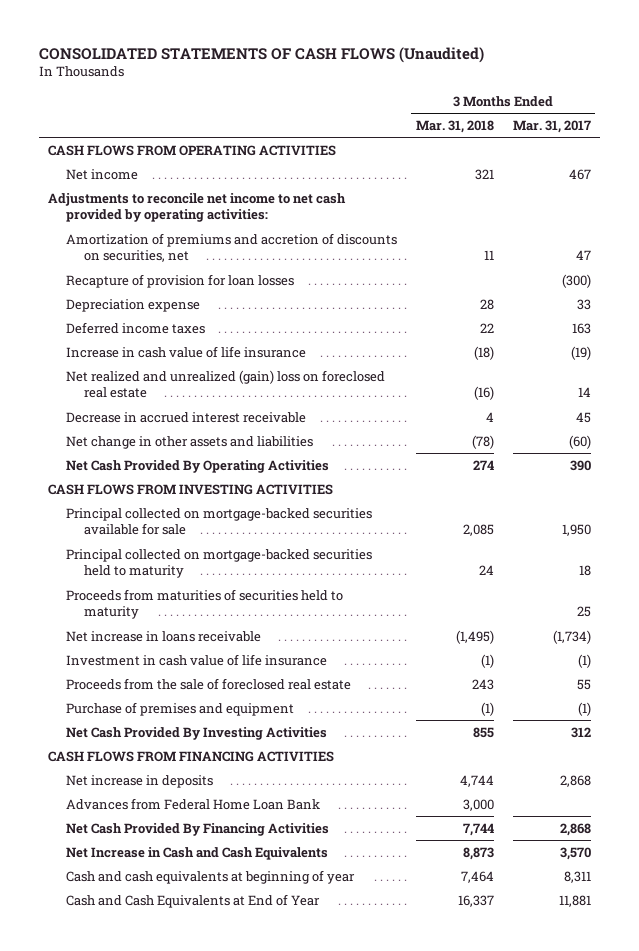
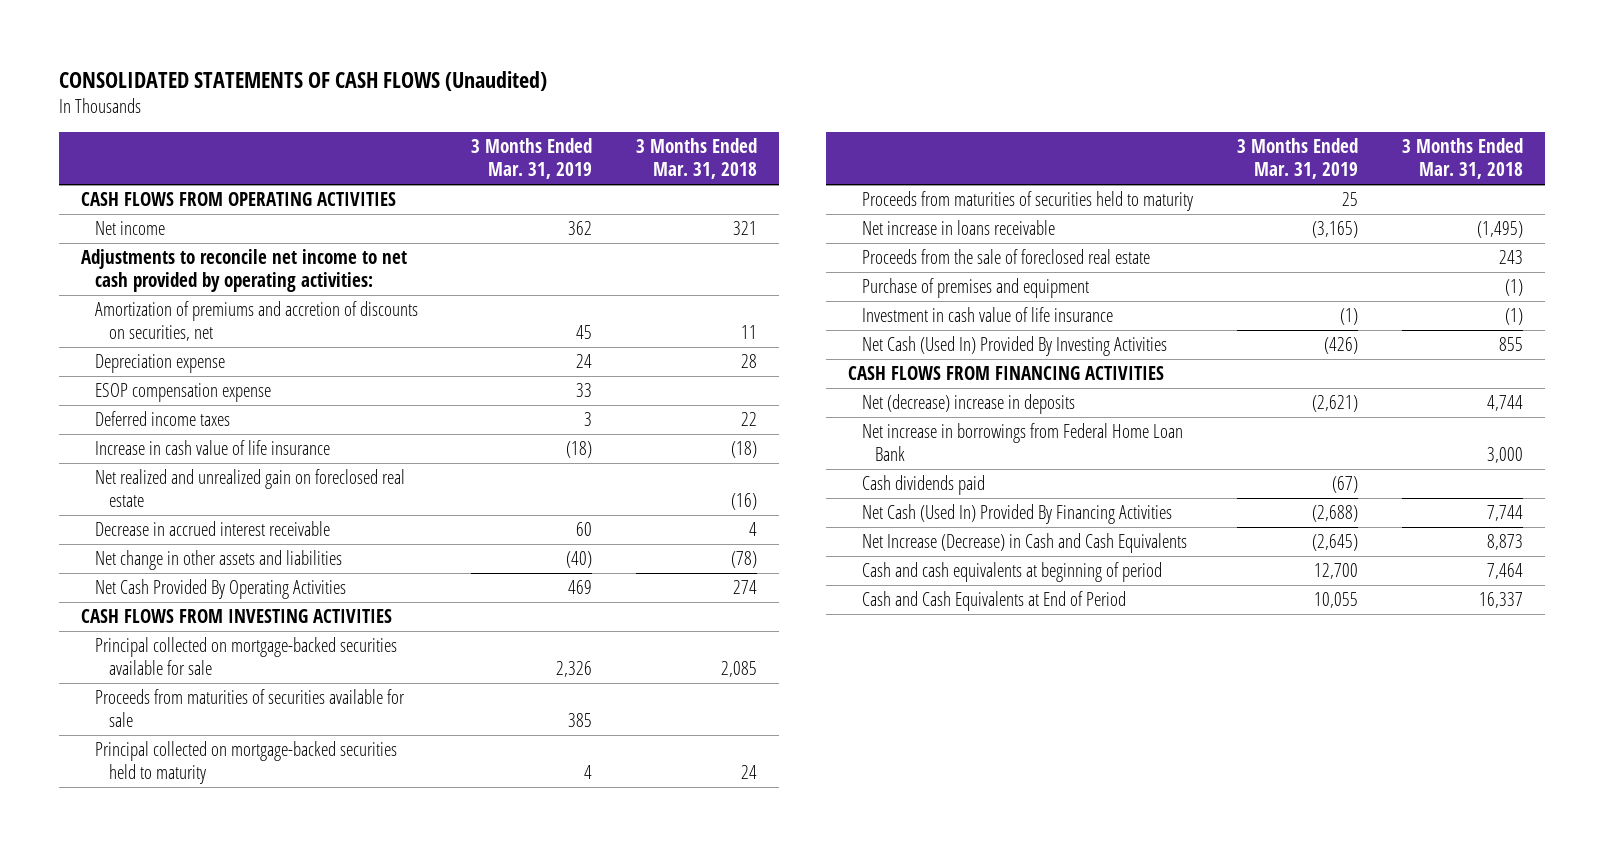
[512,119,591,133] Mar. 31, 2017 -> none
none -> [470,138,592,180] 3 Months Ended Mar. 31, 2019
[66,273,295,288] Recapture of provision for loan losses -> none
none -> [95,383,272,403] ESOP compensation expense
[66,369,386,399] Net realized and unrealized (gain) loss on foreclosed real estate -> [95,469,406,508] Net realized and unrealized gain on foreclosed real estate
none -> [95,689,406,728] Proceeds from maturities of securities available for sale
[66,653,328,666] Investment in cash value of life insurance -> [861,307,1113,323] Investment in cash value of life insurance
[66,726,328,740] Net Cash Provided By Investing Activities -> [861,336,1167,357] Net Cash (Used In) Provided By Investing Activities
[66,774,214,788] Net increase in deposits -> [861,394,1075,415] Net (decrease) increase in deposits
[66,797,321,810] Advances from Federal Home Loan Bank -> [861,423,1183,462] Net increase in borrowings from Federal Home Loan Bank
none -> [861,475,985,496] Cash dividends paid
[66,822,330,836] Net Cash Provided By Financing Activities -> [861,504,1172,525] Net Cash (Used In) Provided By Financing Activities
[66,846,329,860] Net Increase in Cash and Cash Equivalents -> [861,533,1187,554] Net Increase (Decrease) in Cash and Cash Equivalents
[66,869,356,884] Cash and cash equivalents at beginning of year -> [861,562,1162,583] Cash and cash equivalents at beginning of period
[66,893,321,908] Cash and Cash Equivalents at End of Year -> [861,591,1126,612] Cash and Cash Equivalents at End of Period

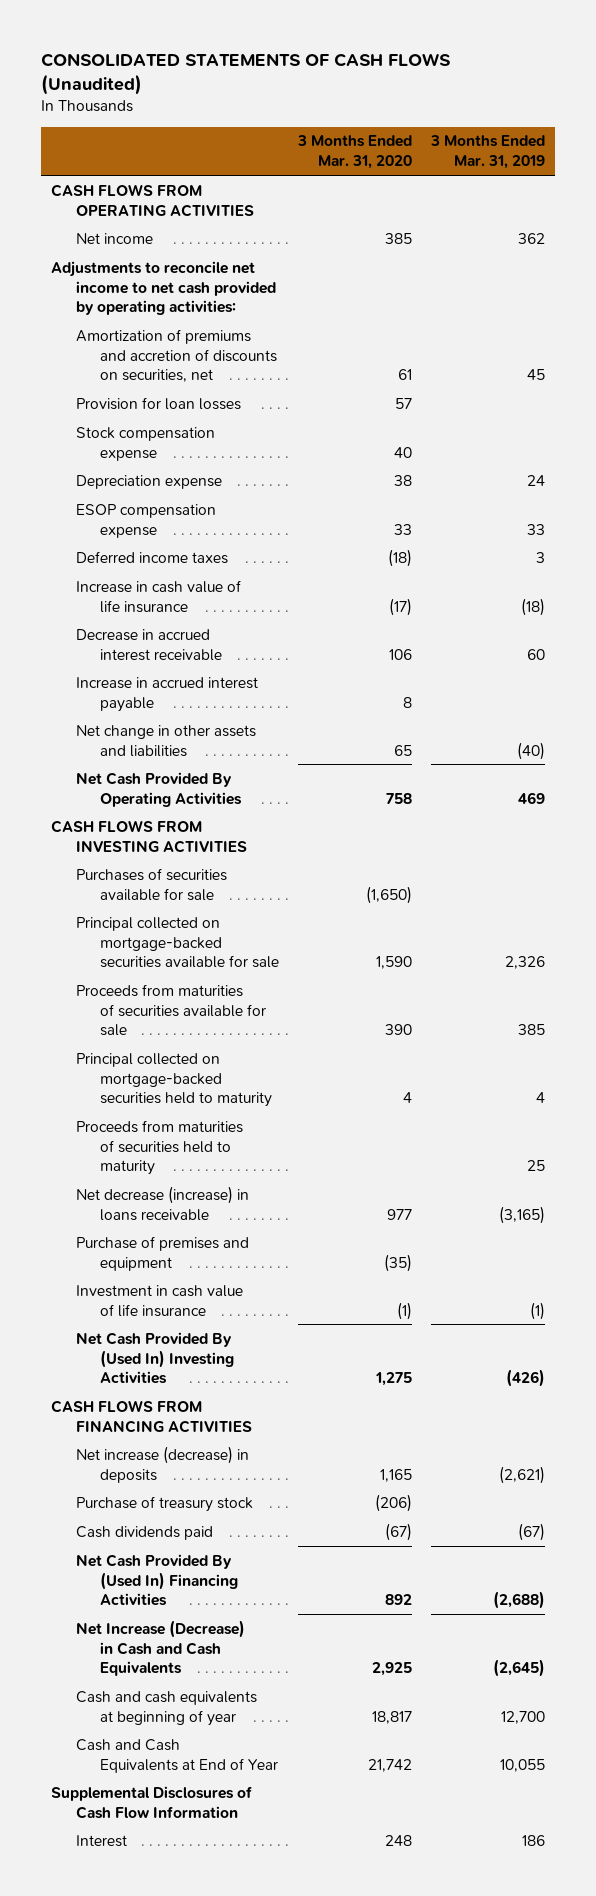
[635,138,757,180] 3 Months Ended Mar. 31, 2018 -> none
none -> [297,135,413,170] 3 Months Ended Mar. 31, 2020
none -> [75,396,241,410] Provision for loan losses
none -> [75,426,215,461] Stock compensation expense
[95,469,406,508] Net realized and unrealized gain on foreclosed real estate -> none
none -> [75,676,258,712] Increase in accrued interest payable
none -> [75,867,227,901] Purchases of securities available for sale
[861,249,1150,265] Proceeds from the sale of foreclosed real estate -> none
[861,220,1055,236] Net increase in loans receivable -> [75,1185,249,1221] Net decrease (increase) in loans receivable
[861,336,1167,357] Net Cash (Used In) Provided By Investing Activities -> [75,1331,235,1385] Net Cash Provided By (Used In) Investing Activities
[861,423,1183,462] Net increase in borrowings from Federal Home Loan Bank -> none
[861,394,1075,415] Net (decrease) increase in deposits -> [75,1445,249,1483] Net increase (decrease) in deposits
none -> [75,1495,253,1512] Purchase of treasury stock
[861,504,1172,525] Net Cash (Used In) Provided By Financing Activities -> [75,1553,239,1607] Net Cash Provided By (Used In) Financing Activities
[861,562,1162,583] Cash and cash equivalents at beginning of period -> [75,1690,257,1726] Cash and cash equivalents at beginning of year
[861,591,1126,612] Cash and Cash Equivalents at End of Period -> [75,1738,279,1773] Cash and Cash Equivalents at End of Year
none -> [50,1785,252,1819] Supplemental Disclosures of Cash Flow Information
none -> [75,1834,127,1847] Interest

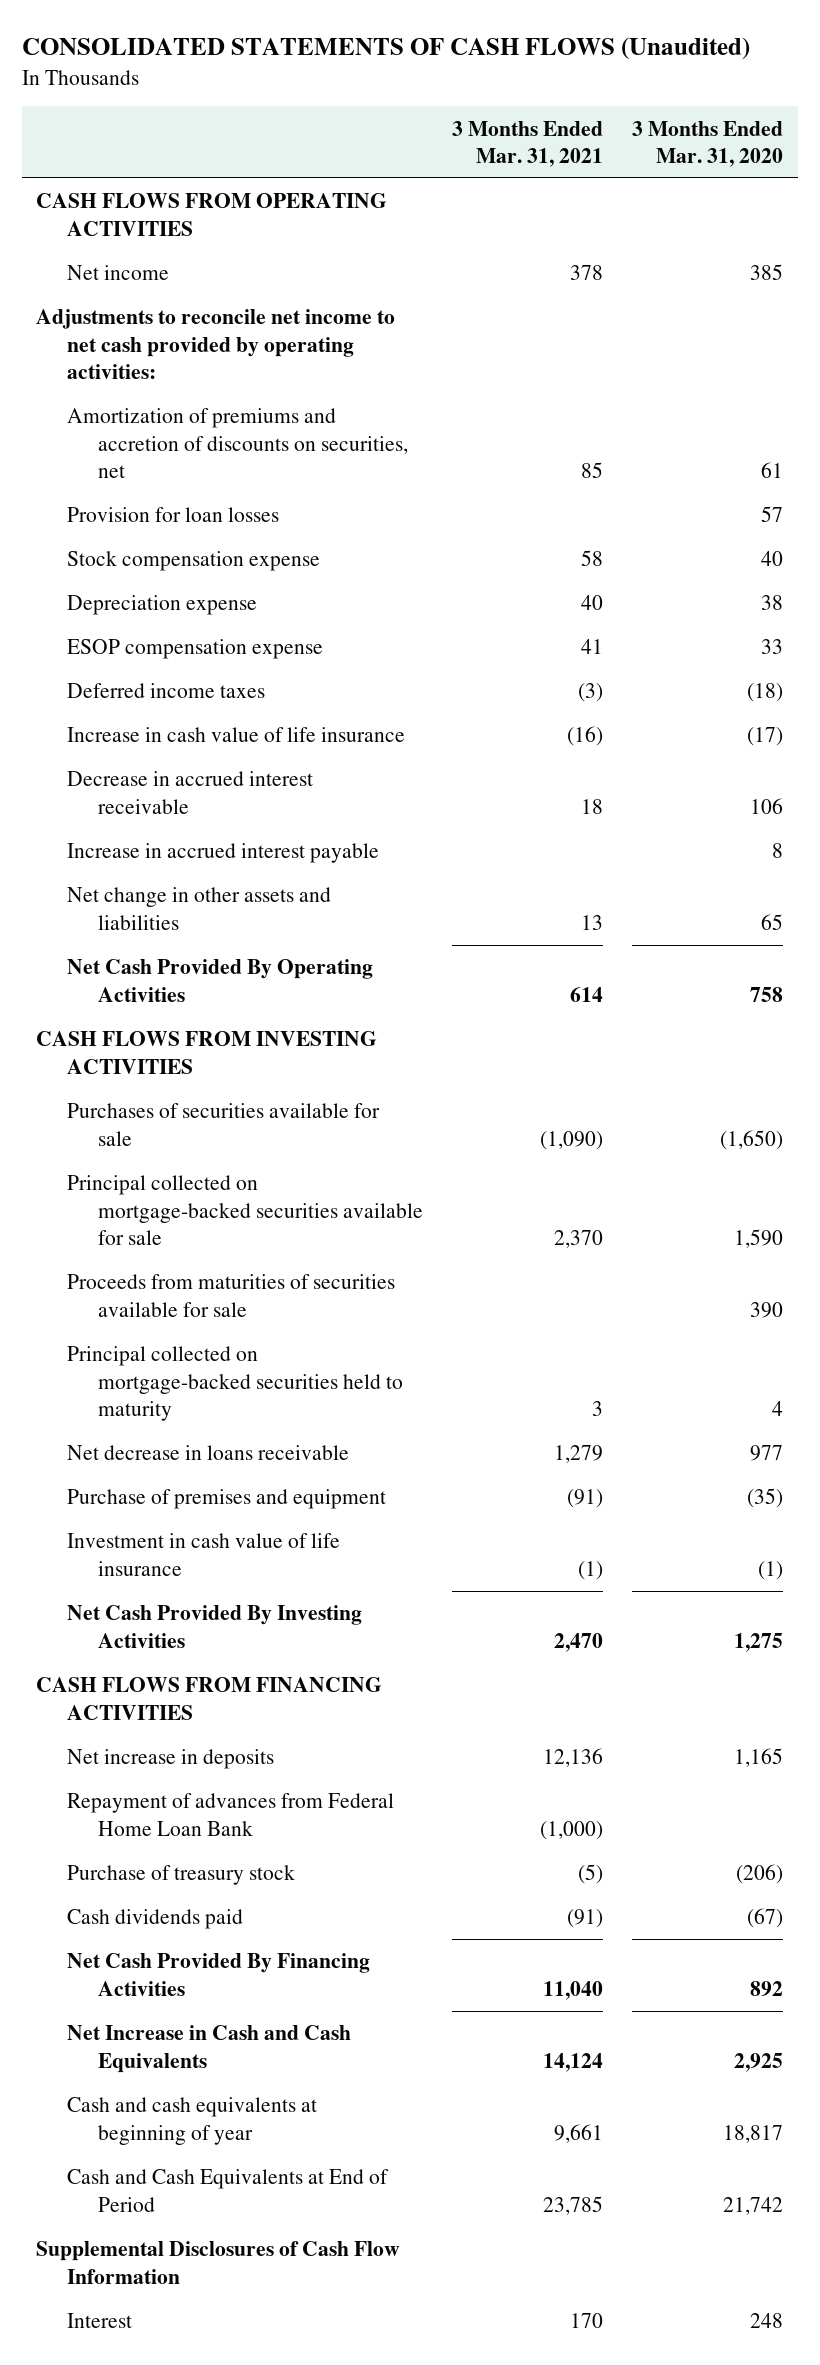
[430,135,546,170] 3 Months Ended Mar. 31, 2019 -> none
none -> [451,120,603,167] 3 Months Ended Mar. 31, 2021
[75,1119,243,1176] Proceeds from maturities of securities held to maturity -> none
[75,1185,249,1221] Net decrease (increase) in loans receivable -> [66,1445,349,1461] Net decrease in loans receivable
[75,1331,235,1385] Net Cash Provided By (Used In) Investing Activities -> [66,1605,362,1648] Net Cash Provided By Investing Activities
[75,1445,249,1483] Net increase (decrease) in deposits -> [66,1749,274,1770] Net increase in deposits
none -> [66,1793,394,1836] Repayment of advances from Federal Home Loan Bank
[75,1553,239,1607] Net Cash Provided By (Used In) Financing Activities -> [66,1953,370,1996] Net Cash Provided By Financing Activities
[75,1619,245,1677] Net Increase (Decrease) in Cash and Cash Equivalents -> [66,2025,351,2073] Net Increase in Cash and Cash Equivalents
[75,1738,279,1773] Cash and Cash Equivalents at End of Year -> [66,2169,389,2212] Cash and Cash Equivalents at End of Period

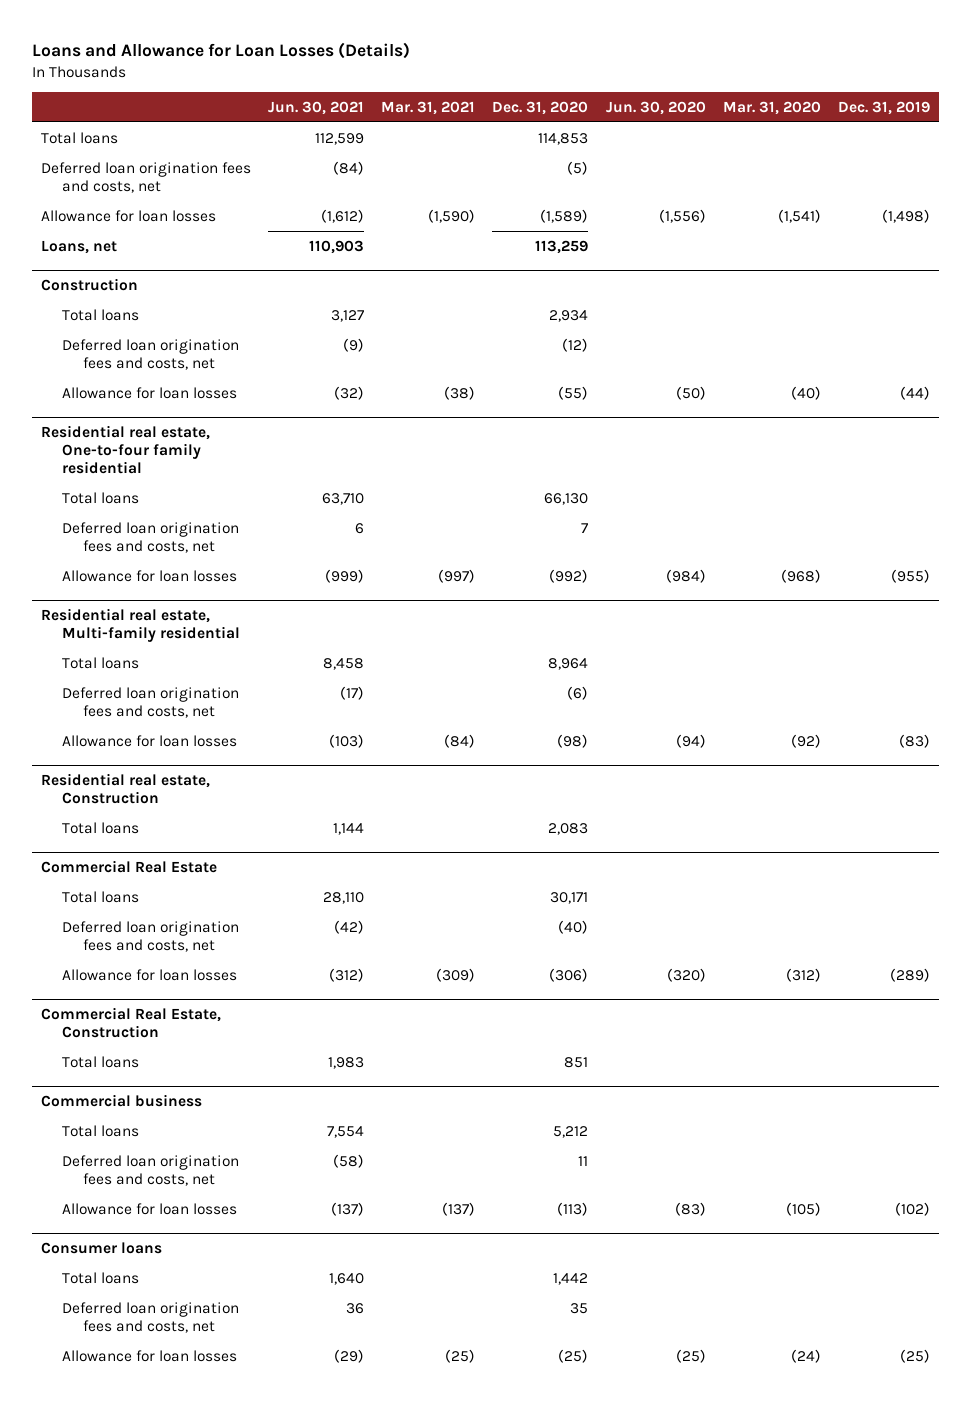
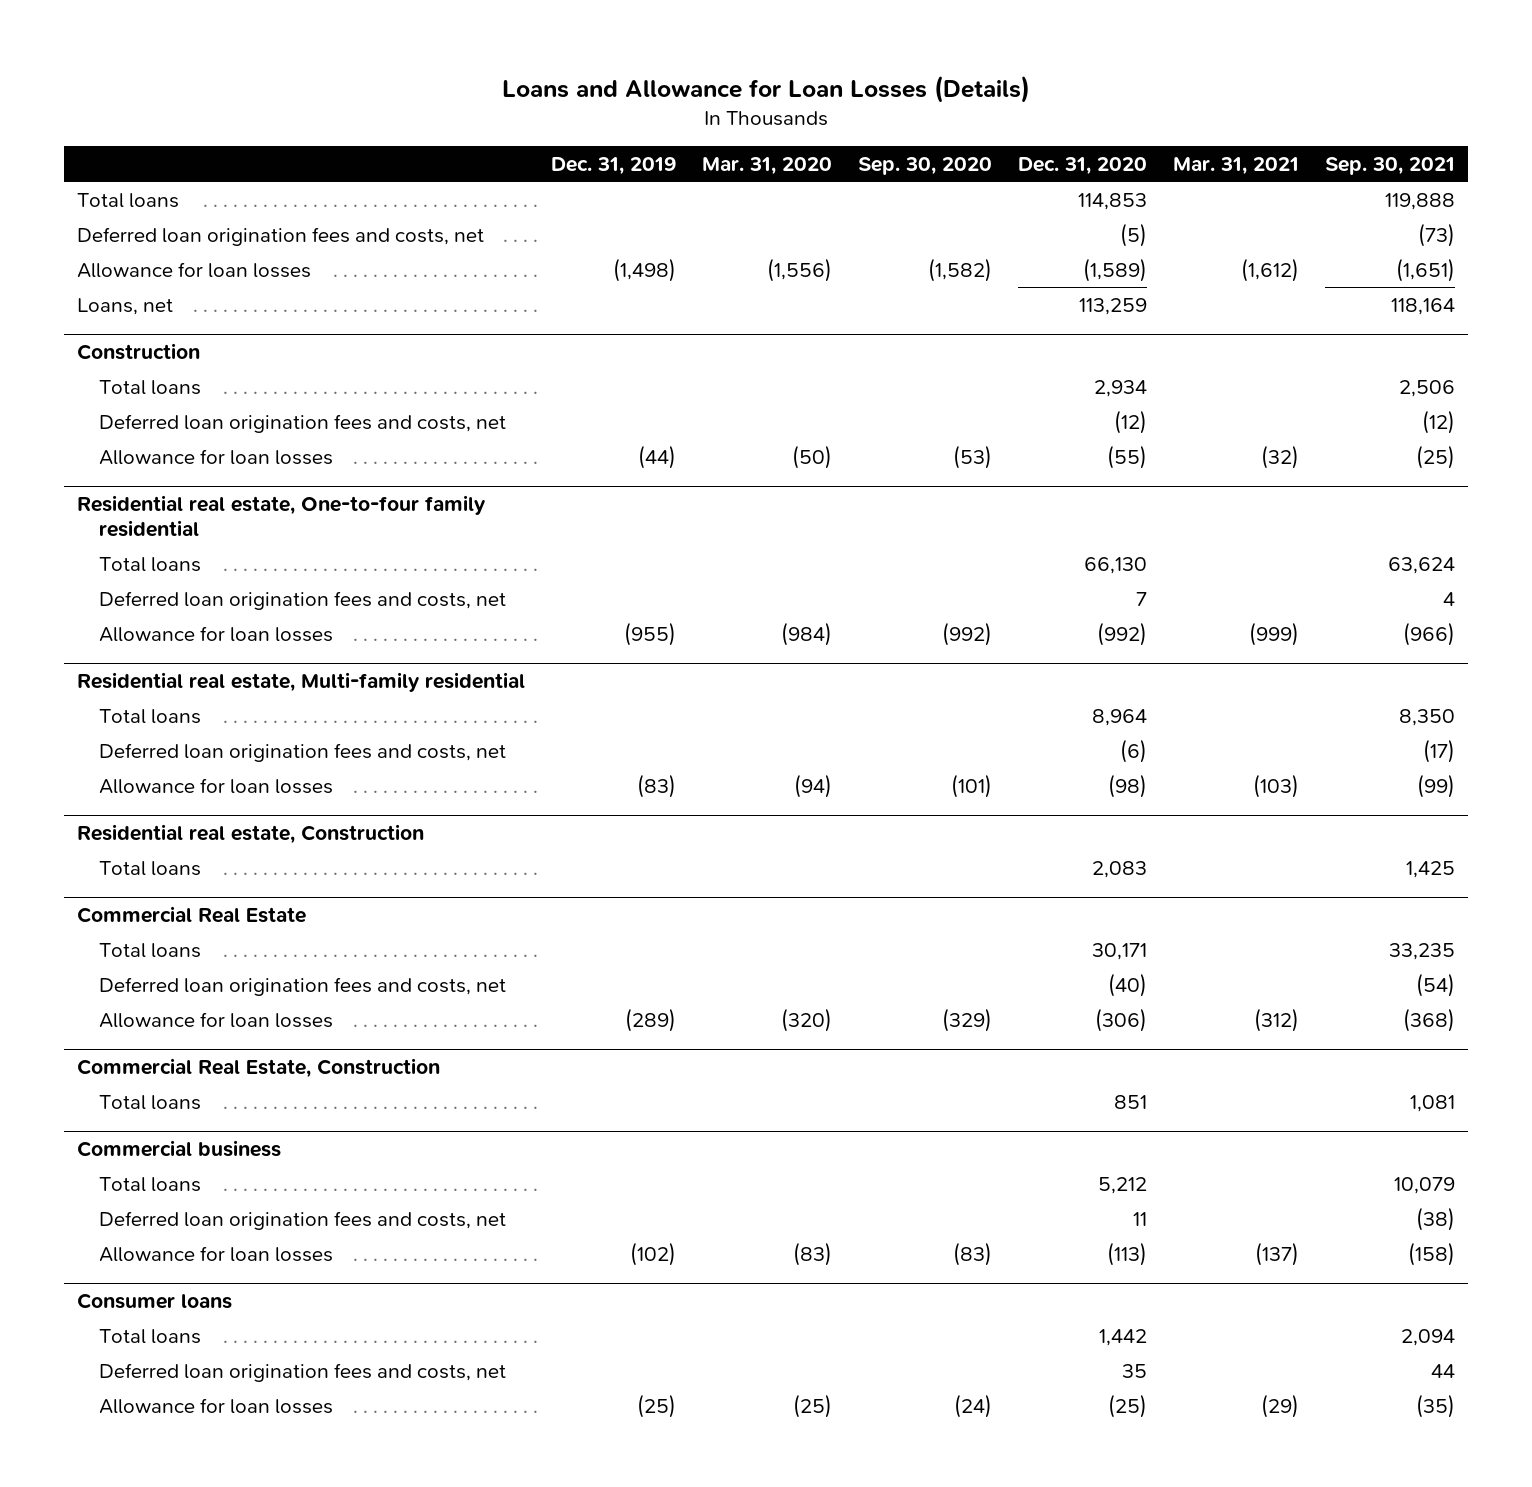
[267,100,364,115] Jun. 30, 2021 -> none
[605,100,706,115] Jun. 30, 2020 -> none
none -> [858,156,993,175] Sep. 30, 2020
none -> [1325,156,1456,175] Sep. 30, 2021
[428,208,476,223] (1,590) -> [1241,257,1300,282] (1,612)
[777,208,821,223] (1,541) -> [766,257,832,282] (1,556)
[444,385,476,400] (38) -> [1261,444,1300,469] (32)
[790,385,821,400] (40) -> [791,444,832,469] (50)
[438,568,476,583] (997) -> [1249,621,1300,646] (999)
[780,568,821,583] (968) -> [780,621,832,646] (984)
[444,733,476,748] (84) -> [1253,773,1300,798] (103)
[790,733,821,748] (92) -> [793,773,832,798] (94)
[436,967,476,982] (309) -> [1254,1007,1300,1032] (312)
[785,967,821,982] (312) -> [780,1007,832,1032] (320)
[785,1201,821,1216] (105) -> [792,1241,832,1266] (83)
[445,1348,476,1363] (25) -> [1261,1393,1300,1418] (29)
[790,1348,821,1363] (24) -> [792,1393,832,1418] (25)

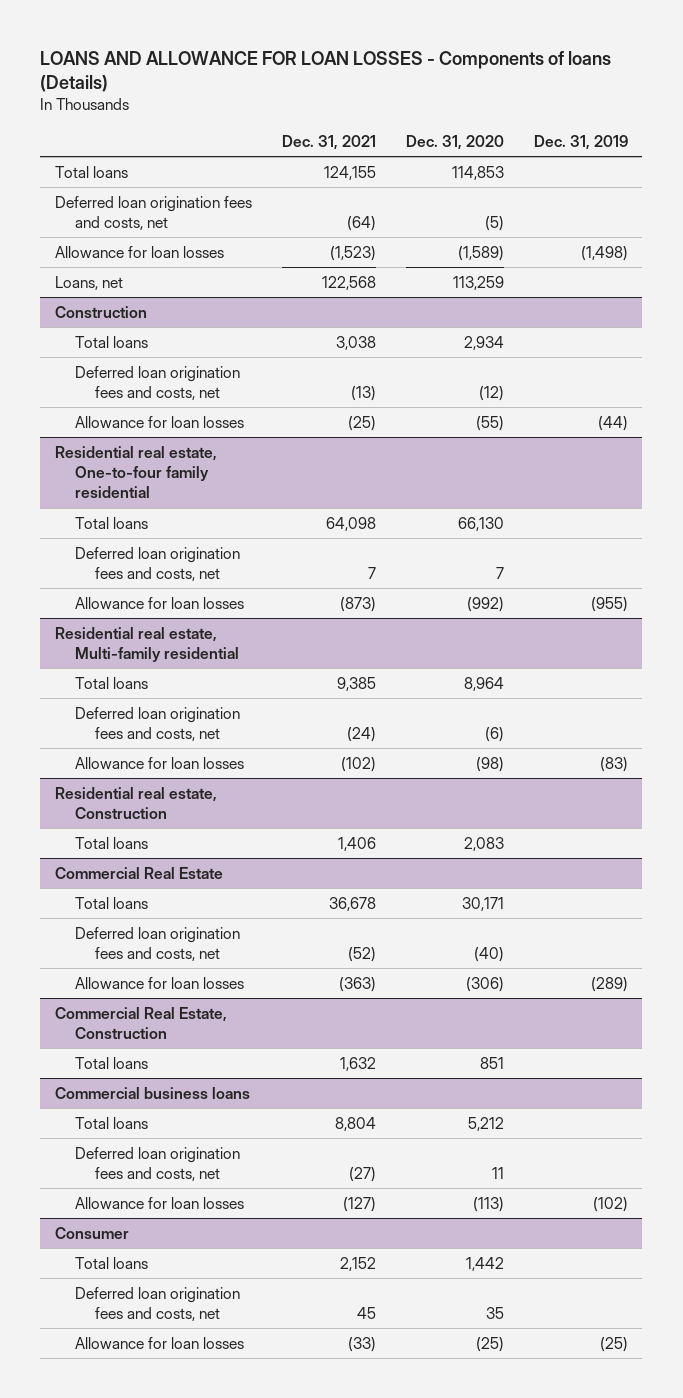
[502,74,1031,103] Loans and Allowance for Loan Losses (Details) -> [40,50,612,92] LOANS AND ALLOWANCE FOR LOAN LOSSES - Components of loans (Details)
[701,156,832,175] Mar. 31, 2020 -> none
[858,156,993,175] Sep. 30, 2020 -> none
[1173,156,1300,175] Mar. 31, 2021 -> none
[1325,156,1456,175] Sep. 30, 2021 -> none
none -> [281,134,376,150] Dec. 31, 2021
[76,1139,281,1157] Commercial business -> [55,1086,251,1099] Commercial business loans
[76,1292,232,1309] Consumer loans -> [55,1226,130,1239] Consumer

